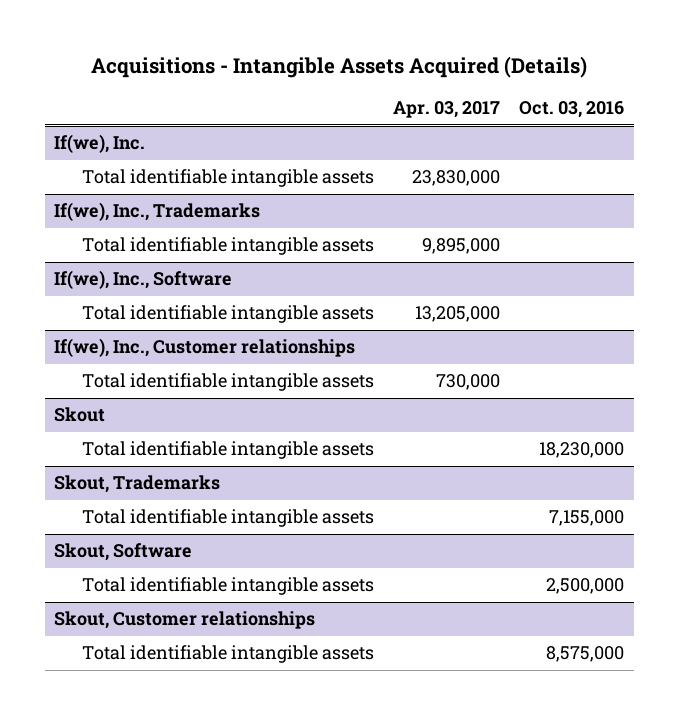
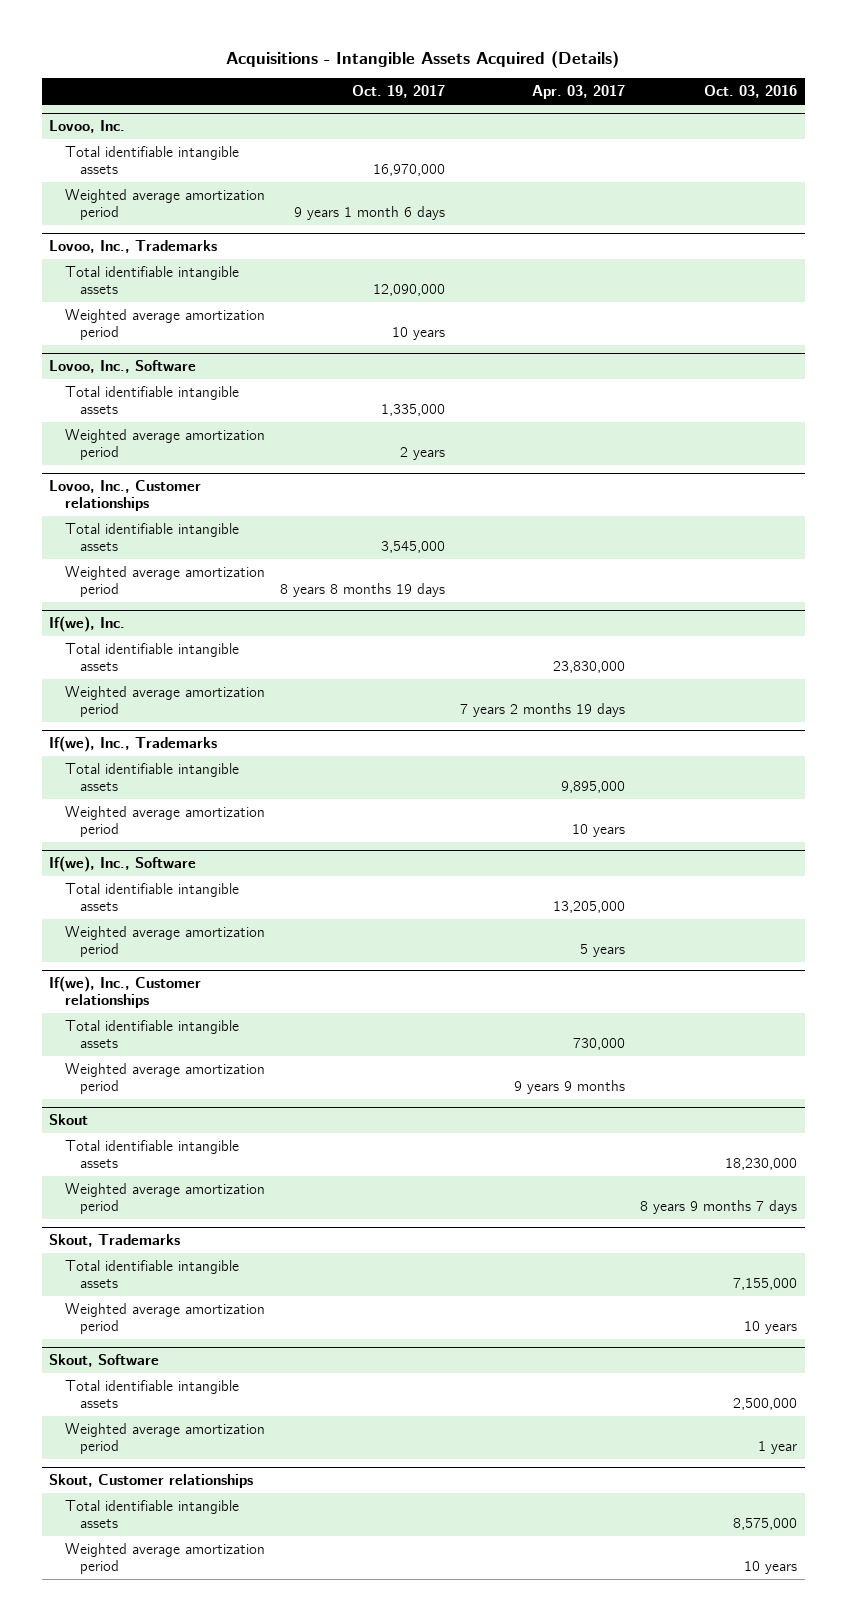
none -> [351,85,445,99] Oct. 19, 2017
none -> [49,120,126,134] Lovoo, Inc.
none -> [64,145,239,174] Total identifiable intangible assets
none -> [64,188,265,220] Weighted average amortization period
none -> [49,240,218,254] Lovoo, Inc., Trademarks
none -> [64,265,239,294] Total identifiable intangible assets
none -> [64,308,265,340] Weighted average amortization period
none -> [49,360,197,374] Lovoo, Inc., Software
none -> [64,385,239,414] Total identifiable intangible assets
none -> [64,428,265,460] Weighted average amortization period
none -> [49,480,202,512] Lovoo, Inc., Customer relationships
none -> [64,522,239,551] Total identifiable intangible assets
none -> [64,565,265,597] Weighted average amortization period
none -> [64,685,265,717] Weighted average amortization period
none -> [64,805,265,837] Weighted average amortization period
none -> [64,925,265,957] Weighted average amortization period
none -> [64,1062,265,1094] Weighted average amortization period
none -> [64,1182,265,1214] Weighted average amortization period
none -> [64,1302,265,1334] Weighted average amortization period
none -> [64,1422,265,1454] Weighted average amortization period
none -> [64,1542,265,1574] Weighted average amortization period

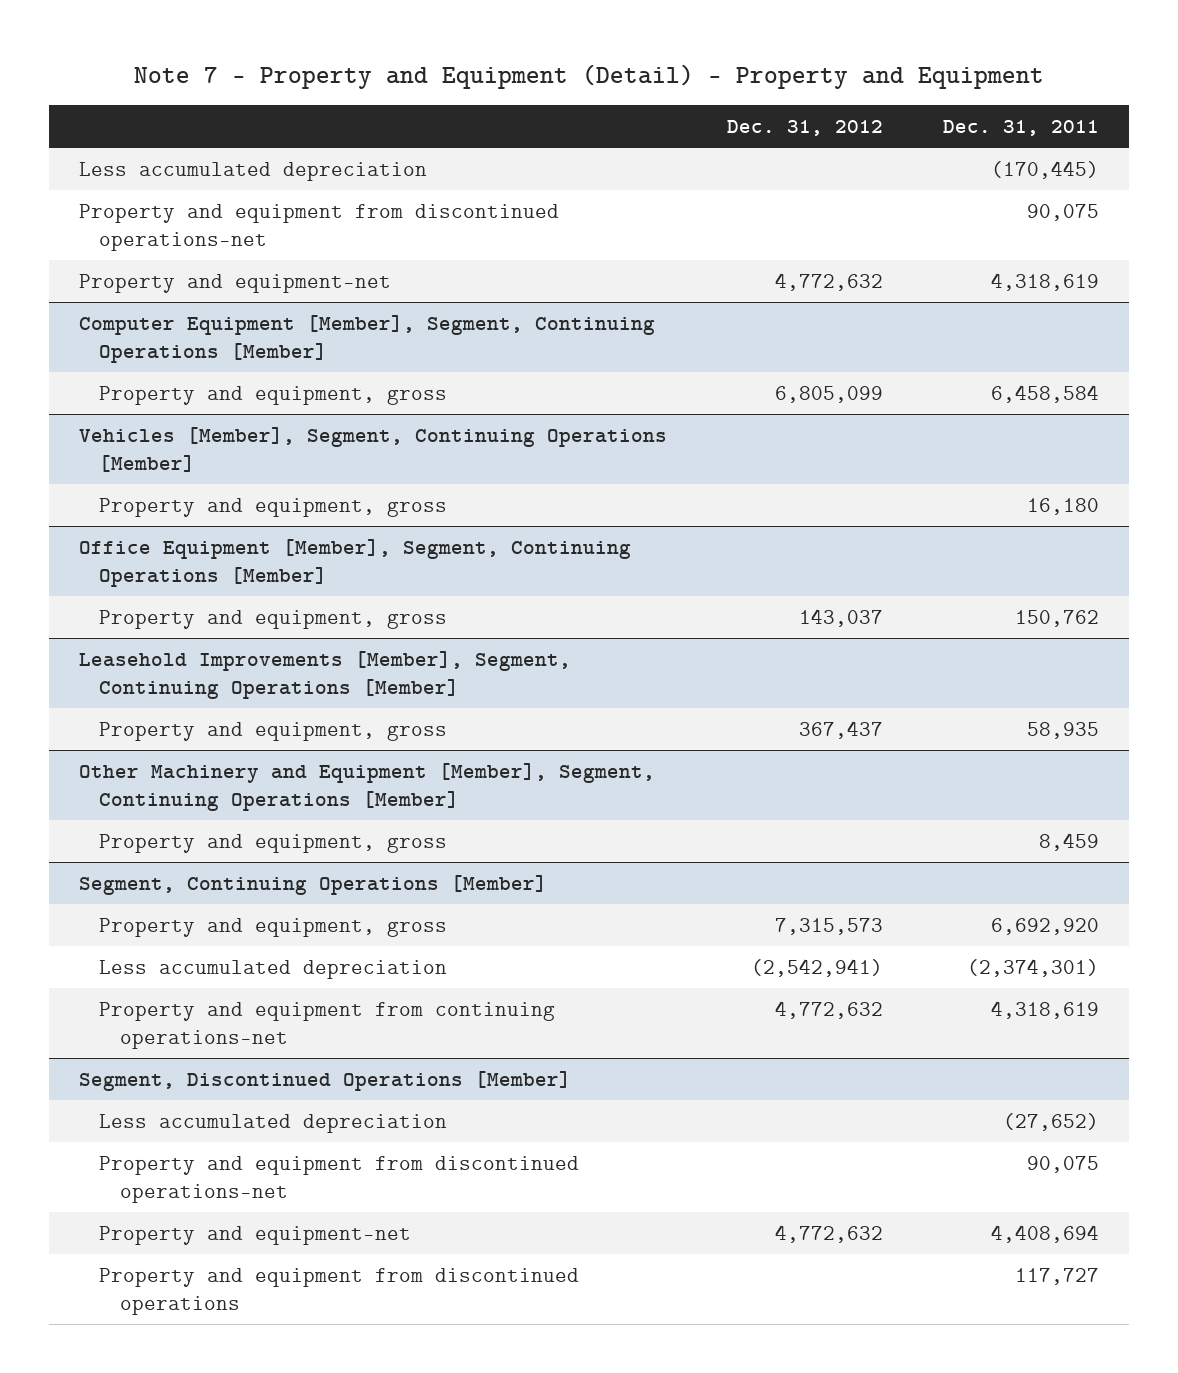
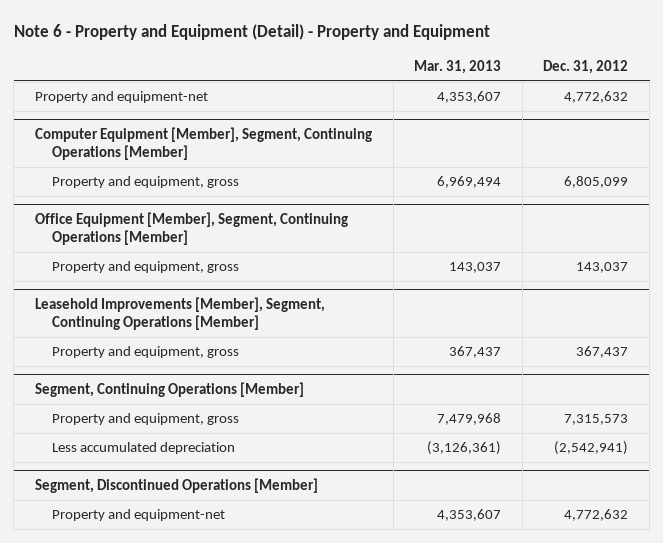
[133,64,1044,90] Note 7 - Property and Equipment (Detail) - Property and Equipment -> [13,23,490,40] Note 6 - Property and Equipment (Detail) - Property and Equipment
[943,119,1100,136] Dec. 31, 2011 -> none
none -> [414,59,502,74] Mar. 31, 2013
[78,161,427,181] Less accumulated depreciation -> none
[78,203,559,251] Property and equipment from discontinued operations-net -> none
[78,426,667,472] Vehicles [Member], Segment, Continuing Operations [Member] -> none
[99,497,448,517] Property and equipment, gross -> none
[78,762,655,811] Other Machinery and Equipment [Member], Segment, Continuing Operations [Member] -> none
[99,833,448,853] Property and equipment, gross -> none
[99,1001,556,1049] Property and equipment from continuing operations-net -> none
[99,1113,448,1133] Less accumulated depreciation -> none
[99,1155,580,1203] Property and equipment from discontinued operations-net -> none
[99,1267,580,1315] Property and equipment from discontinued operations -> none

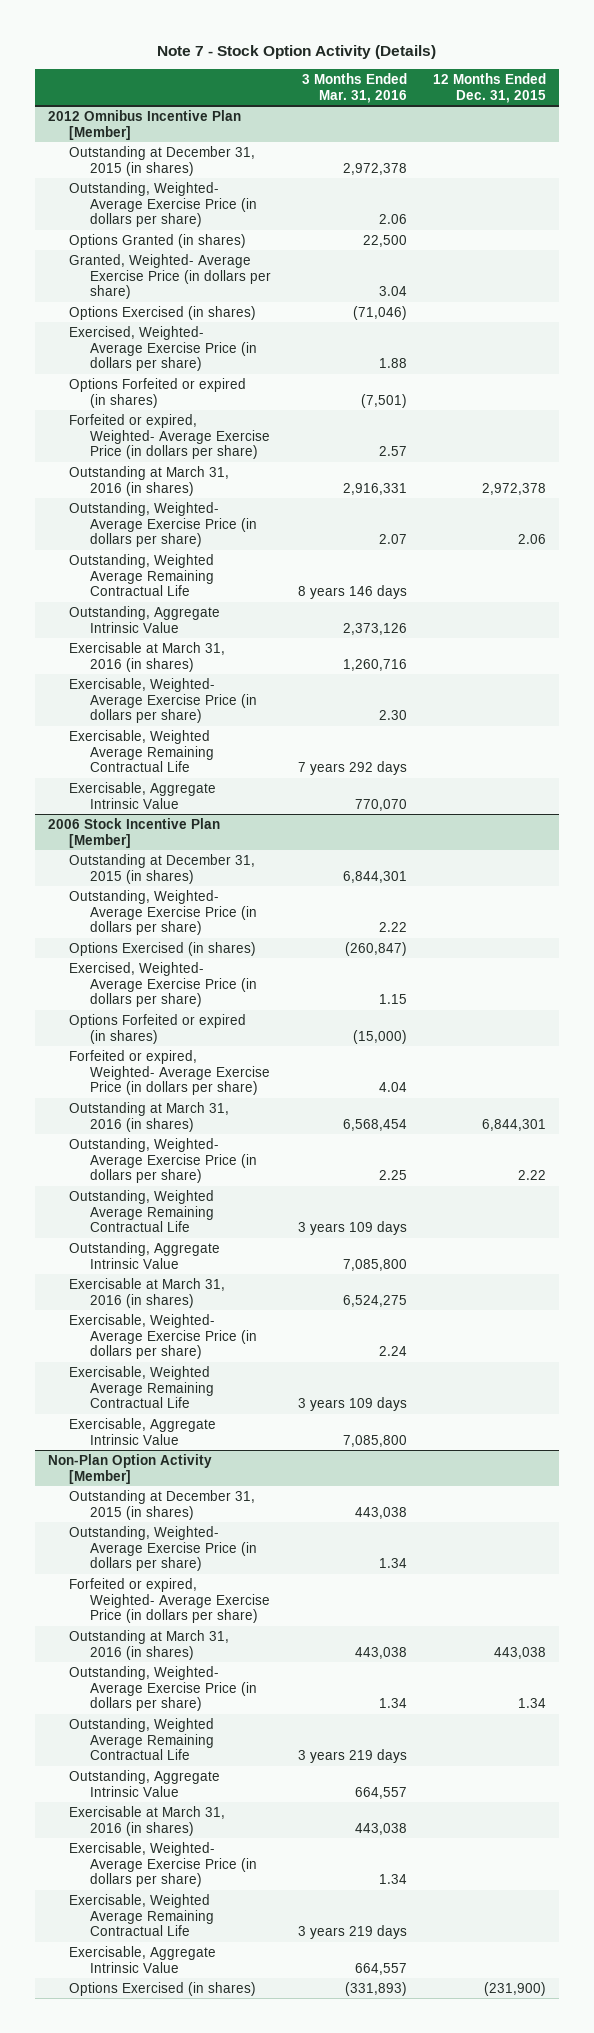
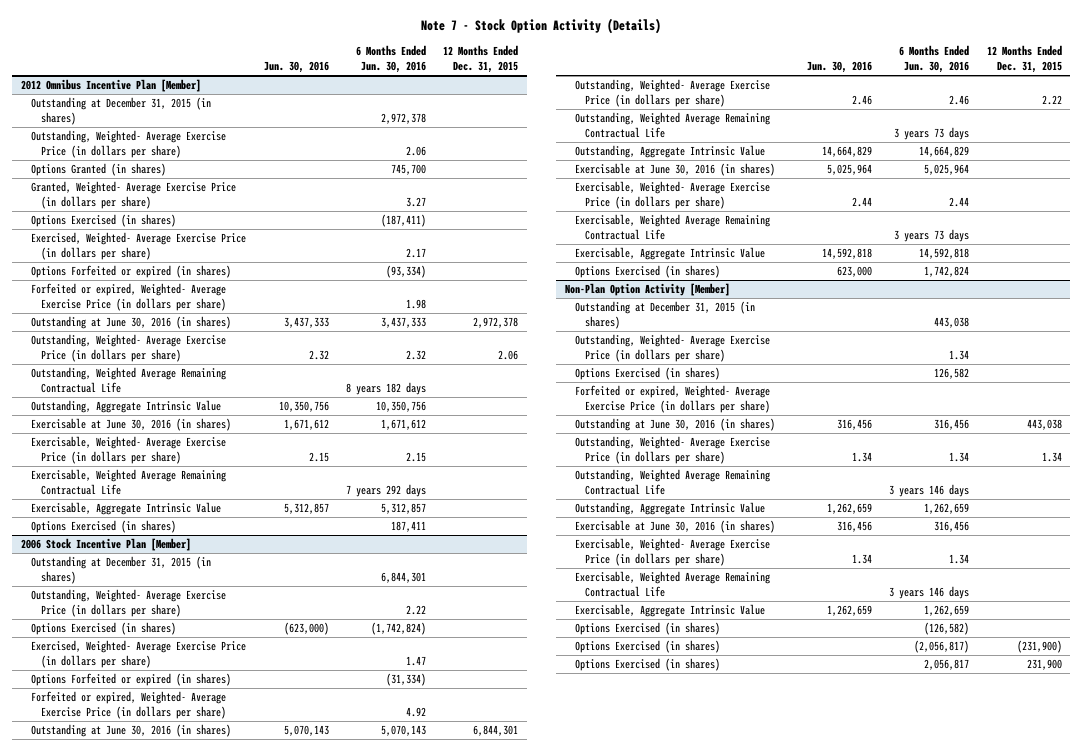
[301,72,407,103] 3 Months Ended Mar. 31, 2016 -> none
none -> [263,60,329,73] Jun. 30, 2016
none -> [355,45,426,73] 6 Months Ended Jun. 30, 2016
[69,465,230,496] Outstanding at March 31, 2016 (in shares) -> [31,316,232,330] Outstanding at June 30, 2016 (in shares)
[69,641,226,672] Exercisable at March 31, 2016 (in shares) -> [31,418,232,432] Exercisable at June 30, 2016 (in shares)
none -> [31,520,177,534] Options Exercised (in shares)
[69,1101,230,1132] Outstanding at March 31, 2016 (in shares) -> [31,724,232,738] Outstanding at June 30, 2016 (in shares)
[69,1277,226,1308] Exercisable at March 31, 2016 (in shares) -> [574,163,775,177] Exercisable at June 30, 2016 (in shares)
none -> [574,265,720,279] Options Exercised (in shares)
none -> [574,367,720,381] Options Exercised (in shares)
[69,1629,230,1660] Outstanding at March 31, 2016 (in shares) -> [574,418,775,432] Outstanding at June 30, 2016 (in shares)
[69,1805,226,1836] Exercisable at March 31, 2016 (in shares) -> [574,520,775,534] Exercisable at June 30, 2016 (in shares)
none -> [574,622,720,636] Options Exercised (in shares)
none -> [574,658,720,672] Options Exercised (in shares)

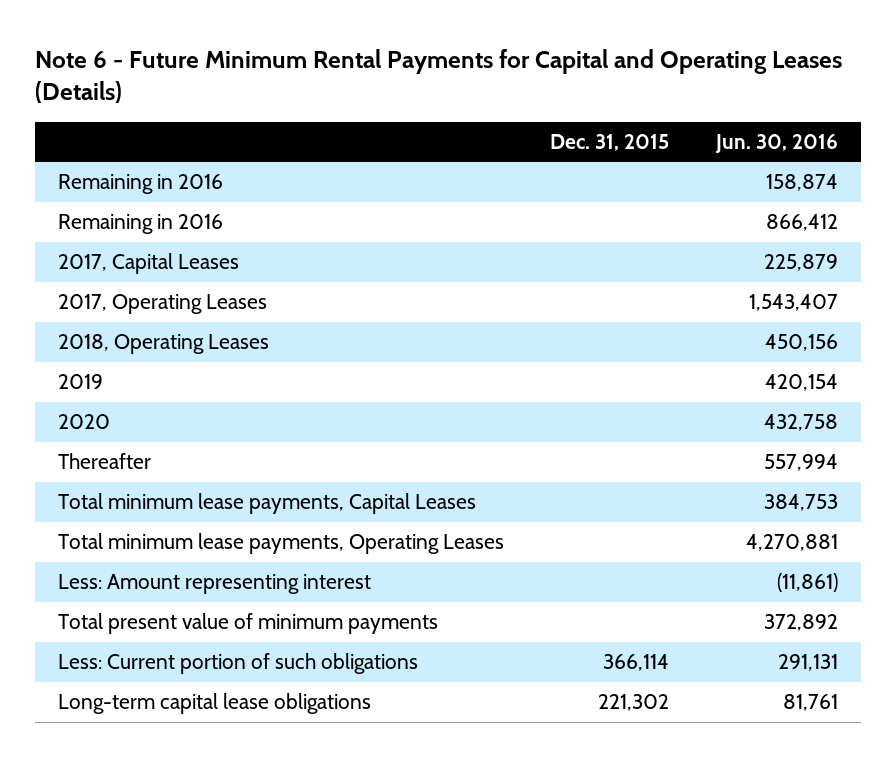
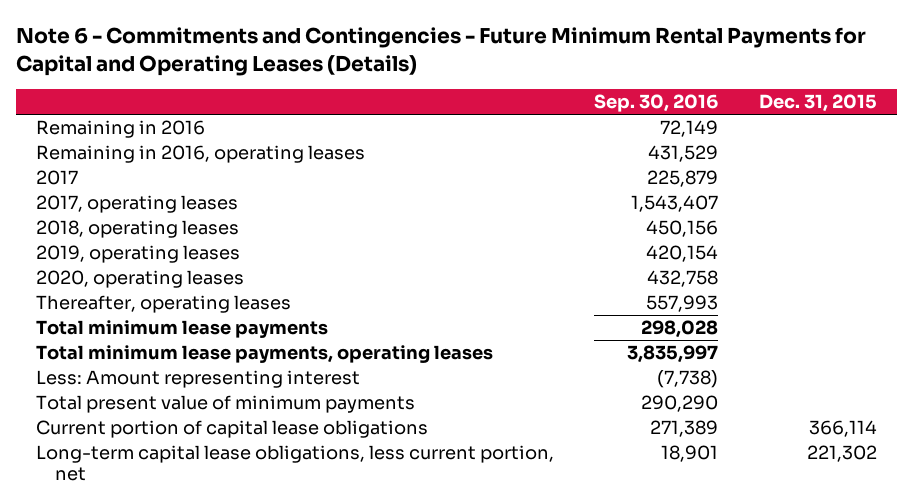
[34,48,842,104] Note 6 - Future Minimum Rental Payments for Capital and Operating Leases (Details) -> [15,27,866,76] Note 6 - Commitments and Contingencies - Future Minimum Rental Payments for Capital and Operating Leases (Details)
[714,133,838,153] Jun. 30, 2016 -> none
none -> [594,93,719,112] Sep. 30, 2016
[57,214,223,235] Remaining in 2016 -> [35,145,365,164] Remaining in 2016, operating leases
[57,253,239,275] 2017, Capital Leases -> [35,170,78,186] 2017
[57,294,267,315] 2017, Operating Leases -> [35,195,238,214] 2017, operating leases
[57,334,269,355] 2018, Operating Leases -> [35,220,239,239] 2018, operating leases
[57,374,103,390] 2019 -> [35,245,240,264] 2019, operating leases
[57,414,110,430] 2020 -> [35,270,244,289] 2020, operating leases
[57,453,151,470] Thereafter -> [35,295,291,314] Thereafter, operating leases
[57,493,476,515] Total minimum lease payments, Capital Leases -> [35,320,328,339] Total minimum lease payments
[57,533,504,555] Total minimum lease payments, Operating Leases -> [35,345,493,364] Total minimum lease payments, operating leases
[57,653,418,675] Less: Current portion of such obligations -> [35,420,428,439] Current portion of capital lease obligations
[57,693,371,715] Long-term capital lease obligations -> [35,445,554,481] Long-term capital lease obligations, less current portion, net

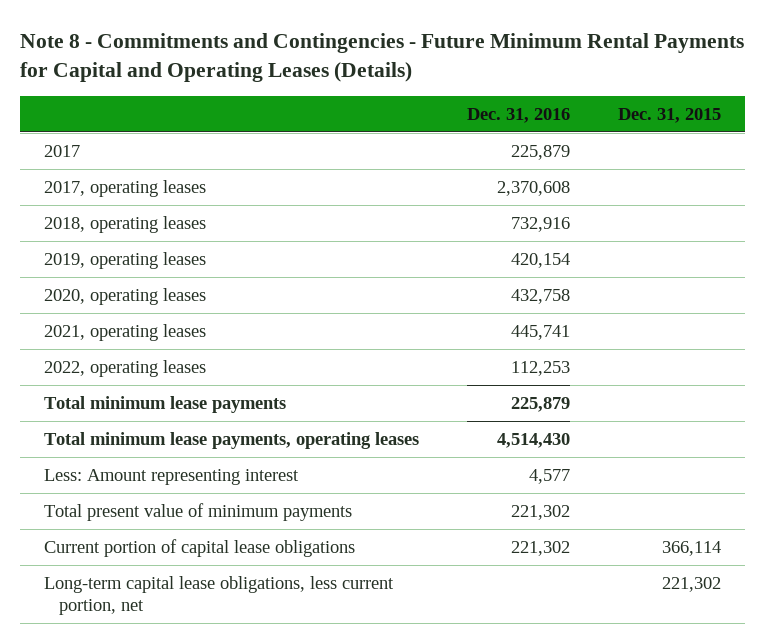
[15,27,866,76] Note 6 - Commitments and Contingencies - Future Minimum Rental Payments for Capital and Operating Leases (Details) -> [19,33,744,83] Note 8 - Commitments and Contingencies - Future Minimum Rental Payments for Capital and Operating Leases (Details)
[594,93,719,112] Sep. 30, 2016 -> none
none -> [467,107,571,123] Dec. 31, 2016
[35,120,205,139] Remaining in 2016 -> none
[35,145,365,164] Remaining in 2016, operating leases -> none
none -> [43,324,206,342] 2021, operating leases
[35,295,291,314] Thereafter, operating leases -> [43,360,206,378] 2022, operating leases

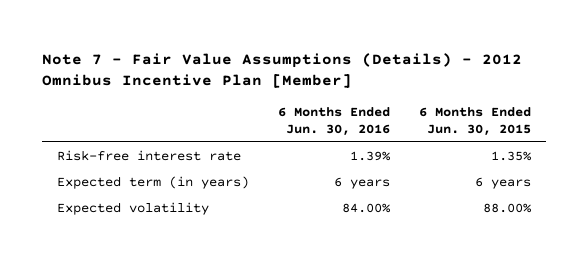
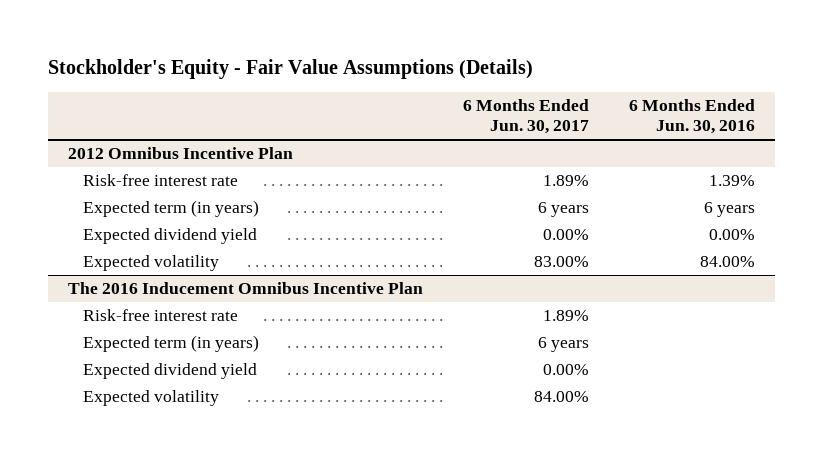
[42,52,523,89] Note 7 - Fair Value Assumptions (Details) - 2012 Omnibus Incentive Plan [Member] -> [47,59,533,80] Stockholder's Equity - Fair Value Assumptions (Details)
[419,107,532,136] 6 Months Ended Jun. 30, 2015 -> none
none -> [462,99,589,135] 6 Months Ended Jun. 30, 2017
none -> [67,147,293,160] 2012 Omnibus Incentive Plan
none -> [82,228,257,245] Expected dividend yield
none -> [67,282,423,295] The 2016 Inducement Omnibus Incentive Plan
none -> [82,309,238,322] Risk-free interest rate
none -> [82,335,259,353] Expected term (in years)
none -> [82,363,257,380] Expected dividend yield
none -> [82,390,219,407] Expected volatility

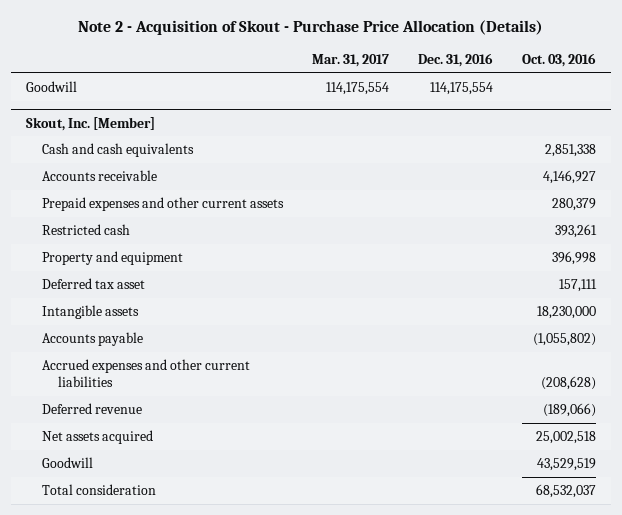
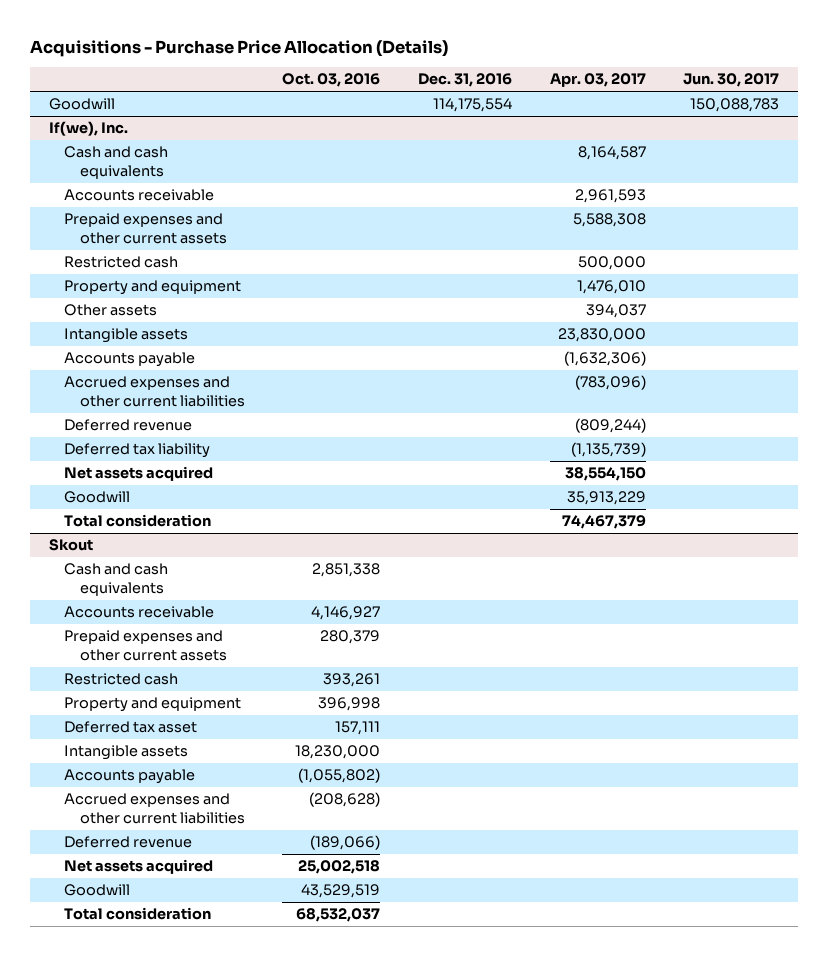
[77,20,543,36] Note 2 - Acquisition of Skout - Purchase Price Allocation (Details) -> [30,39,449,57] Acquisitions - Purchase Price Allocation (Details)
[312,53,390,67] Mar. 31, 2017 -> none
none -> [549,73,646,88] Apr. 03, 2017
none -> [683,73,780,88] Jun. 30, 2017
none -> [48,121,128,137] If(we), Inc.
none -> [64,146,169,179] Cash and cash equivalents
none -> [64,189,215,202] Accounts receivable
none -> [64,213,227,244] Prepaid expenses and other current assets
none -> [64,256,179,269] Restricted cash
none -> [64,280,242,296] Property and equipment
none -> [64,304,158,317] Other assets
none -> [64,328,189,344] Intangible assets
none -> [64,352,196,368] Accounts payable
none -> [64,376,245,407] Accrued expenses and other current liabilities
none -> [64,419,193,432] Deferred revenue
none -> [64,443,211,459] Deferred tax liability
none -> [64,466,214,482] Net assets acquired
none -> [64,491,131,504] Goodwill
none -> [64,514,212,528] Total consideration
[25,116,155,131] Skout, Inc. [Member] -> [48,539,93,552] Skout

